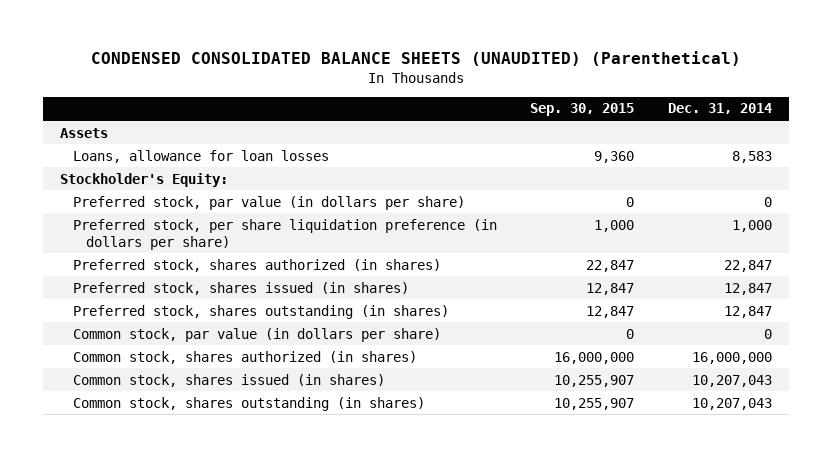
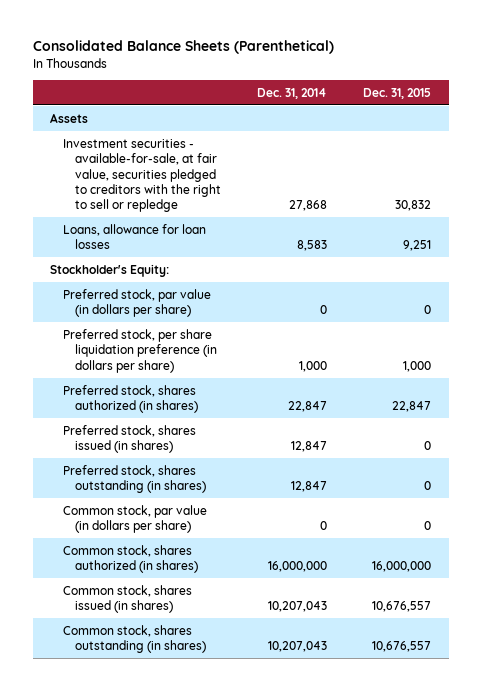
[90,51,741,67] CONDENSED CONSOLIDATED BALANCE SHEETS (UNAUDITED) (Parenthetical) -> [32,40,334,55] Consolidated Balance Sheets (Parenthetical)
[530,103,635,117] Sep. 30, 2015 -> none
none -> [362,87,431,99] Dec. 31, 2015
none -> [62,138,222,213] Investment securities - available-for-sale, at fair value, securities pledged to creditors with the right to sell or repledge

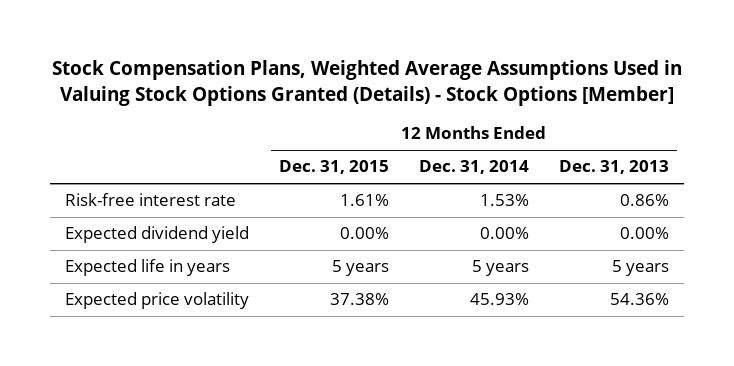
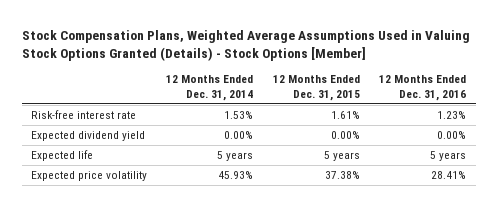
[559,160,670,175] Dec. 31, 2013 -> none
none -> [378,75,466,101] 12 Months Ended Dec. 31, 2016
[64,259,230,277] Expected life in years -> [31,150,94,162] Expected life

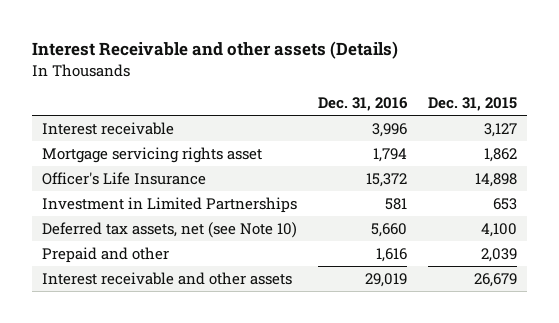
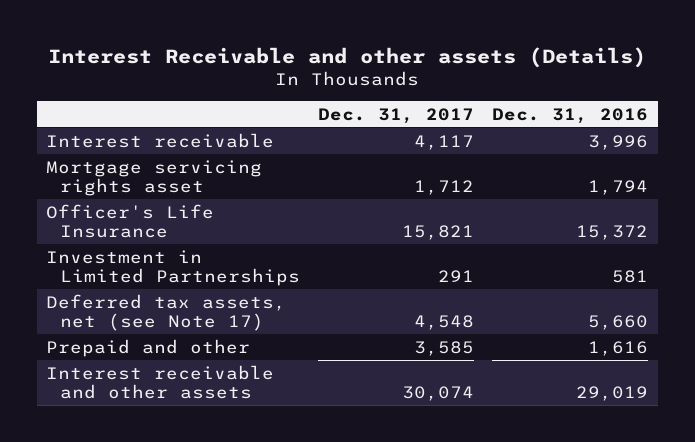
[427,97,517,112] Dec. 31, 2015 -> none
none -> [318,107,475,124] Dec. 31, 2017
[42,221,298,238] Deferred tax assets, net (see Note 10) -> [46,293,287,332] Deferred tax assets, net (see Note 17)

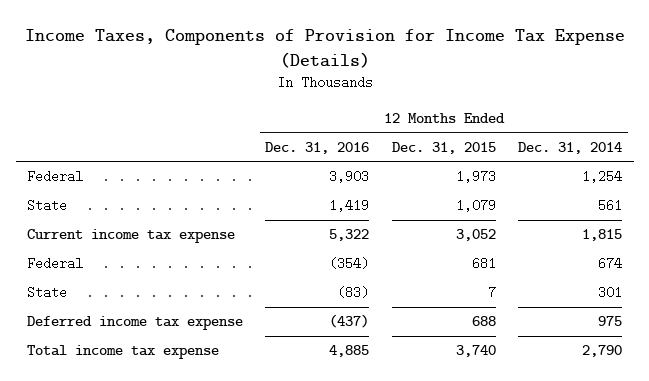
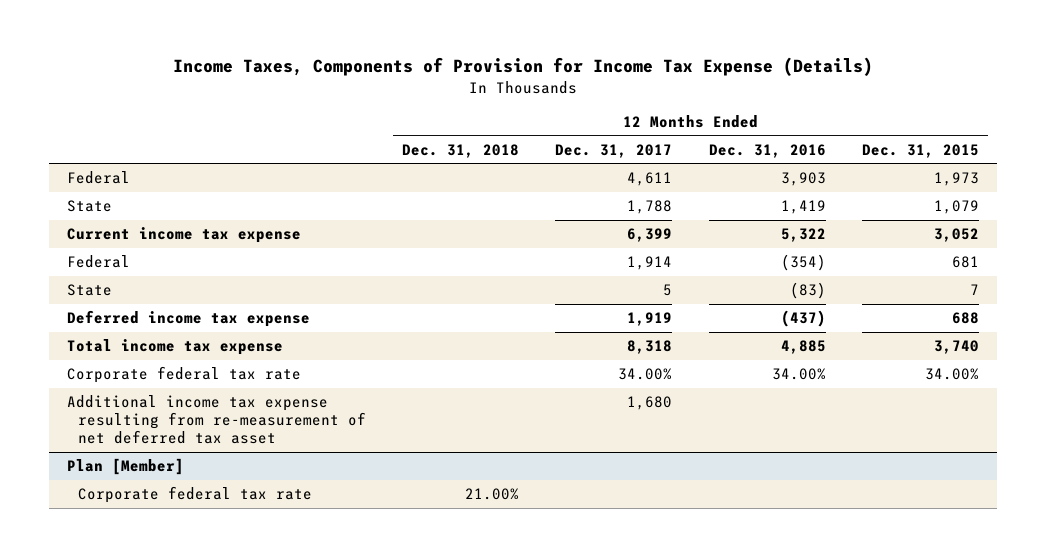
[518,141,623,154] Dec. 31, 2014 -> none
none -> [402,143,520,158] Dec. 31, 2018
none -> [555,143,673,158] Dec. 31, 2017
none -> [66,366,301,384] Corporate federal tax rate
none -> [66,395,366,445] Additional income tax expense resulting from re-measurement of net deferred tax asset
none -> [66,458,184,476] Plan [Member]
none -> [77,486,312,504] Corporate federal tax rate

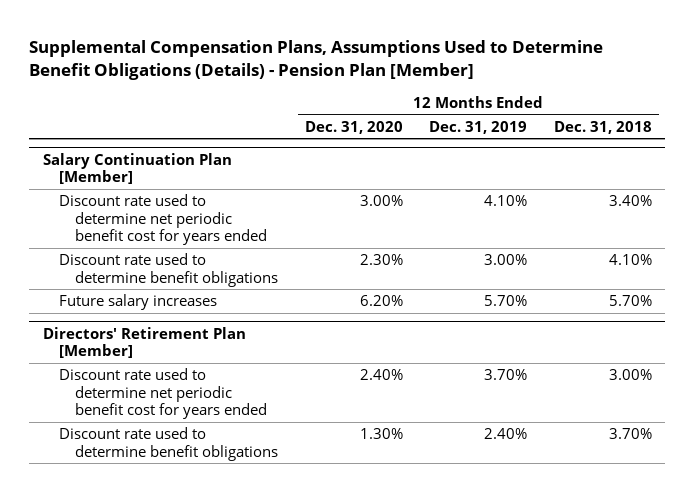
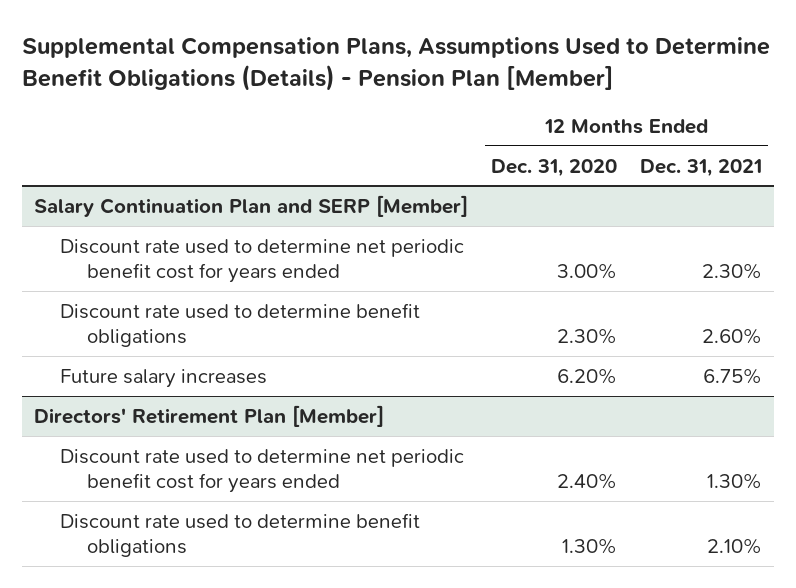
[429,120,528,134] Dec. 31, 2019 -> none
[553,120,652,134] Dec. 31, 2018 -> none
none -> [640,158,763,177] Dec. 31, 2021
[42,152,232,185] Salary Continuation Plan [Member] -> [33,194,468,217] Salary Continuation Plan and SERP [Member]

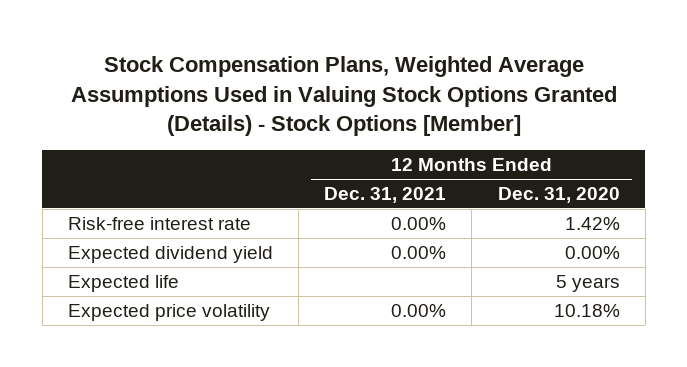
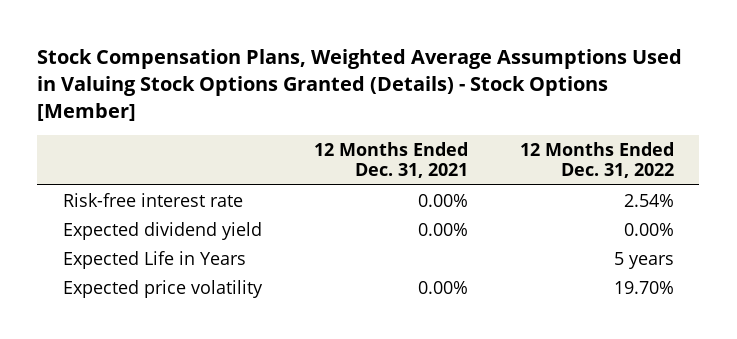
[497,187,620,204] Dec. 31, 2020 -> none
none -> [519,142,674,179] 12 Months Ended Dec. 31, 2022
[67,274,179,292] Expected life -> [63,250,247,269] Expected Life in Years

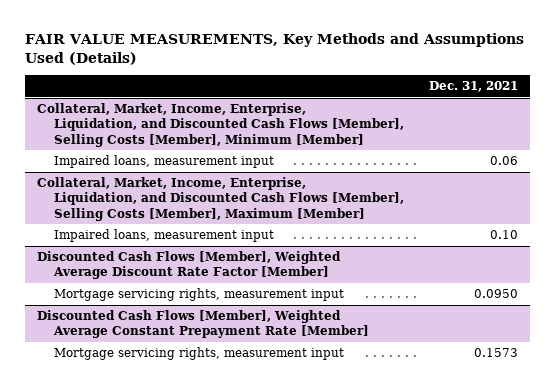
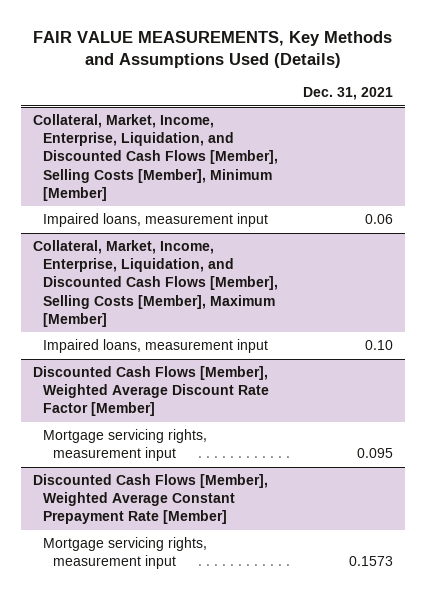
[474,289,519,299] 0.0950 -> [356,448,393,459] 0.095

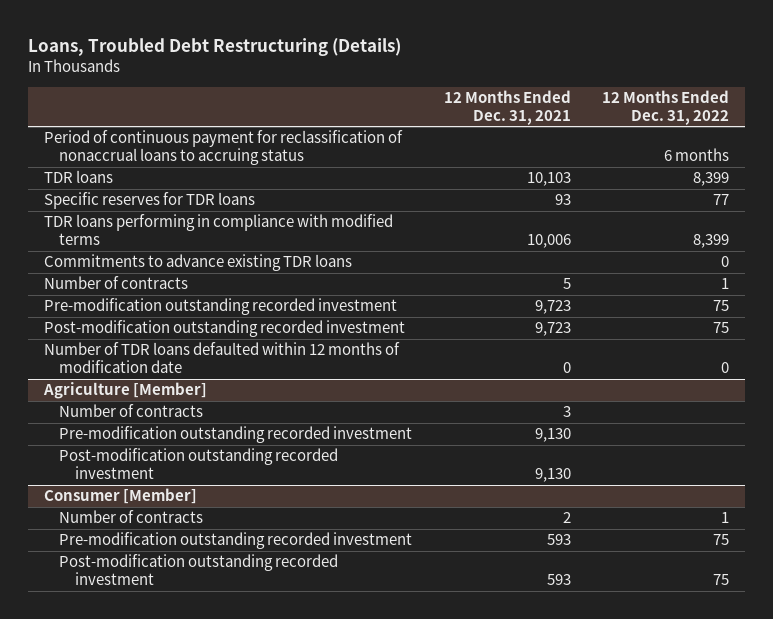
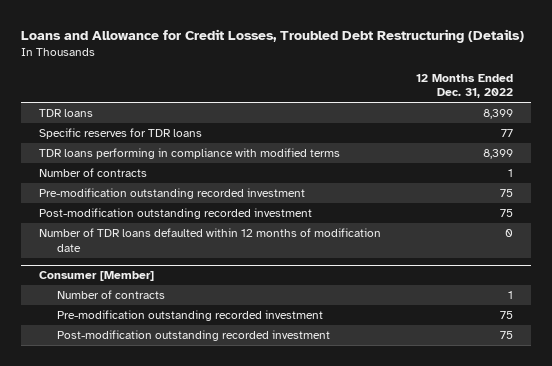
[28,37,402,56] Loans, Troubled Debt Restructuring (Details) -> [21,28,525,43] Loans and Allowance for Credit Losses, Troubled Debt Restructuring (Details)
[443,90,571,125] 12 Months Ended Dec. 31, 2021 -> none
[44,130,404,166] Period of continuous payment for reclassification of nonaccrual loans to accruing status -> none
[44,254,353,272] Commitments to advance existing TDR loans -> none
[43,382,208,400] Agriculture [Member] -> none
[59,404,204,418] Number of contracts -> none
[59,426,413,444] Pre-modification outstanding recorded investment -> none
[59,448,339,480] Post-modification outstanding recorded investment -> none

